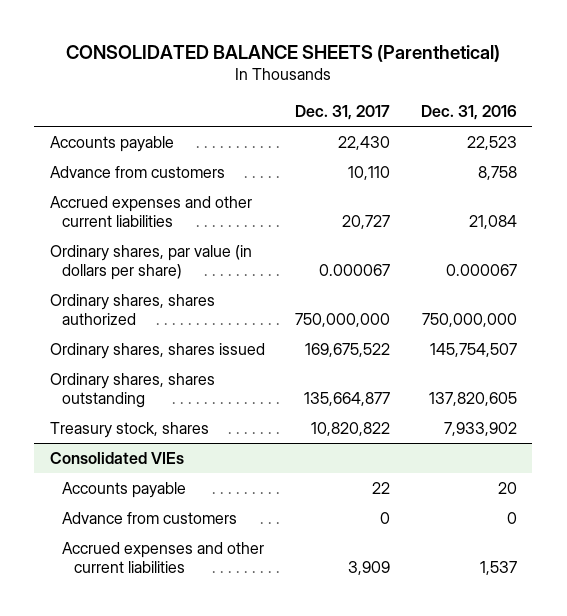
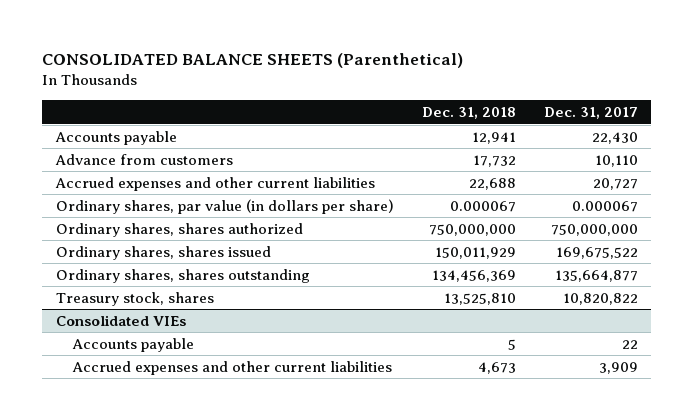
[421,104,518,120] Dec. 31, 2016 -> none
none -> [421,107,516,120] Dec. 31, 2018
[61,511,237,524] Advance from customers -> none

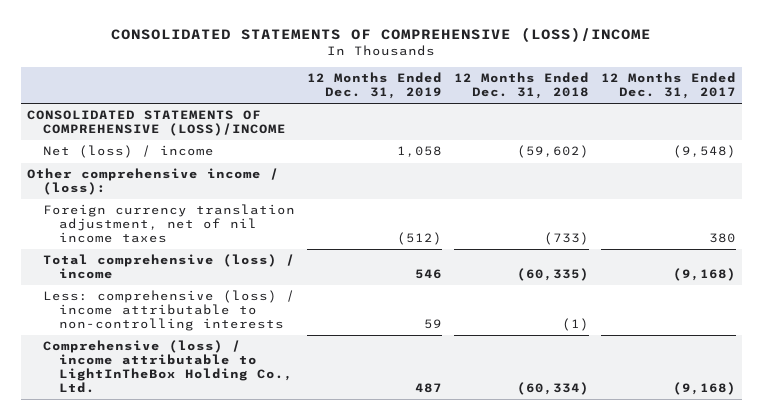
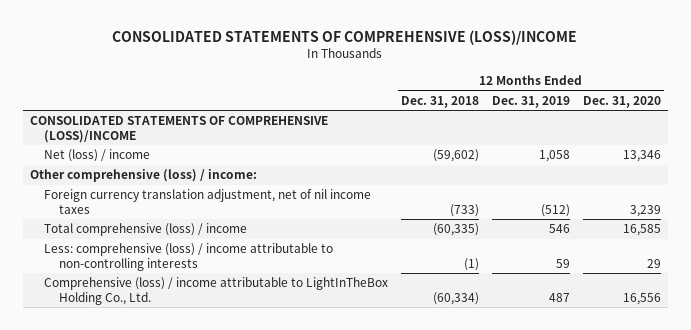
[600,72,736,99] 12 Months Ended Dec. 31, 2017 -> none
none -> [583,95,662,108] Dec. 31, 2020
[26,168,279,196] Other comprehensive income / (loss): -> [29,169,257,183] Other comprehensive (loss) / income:

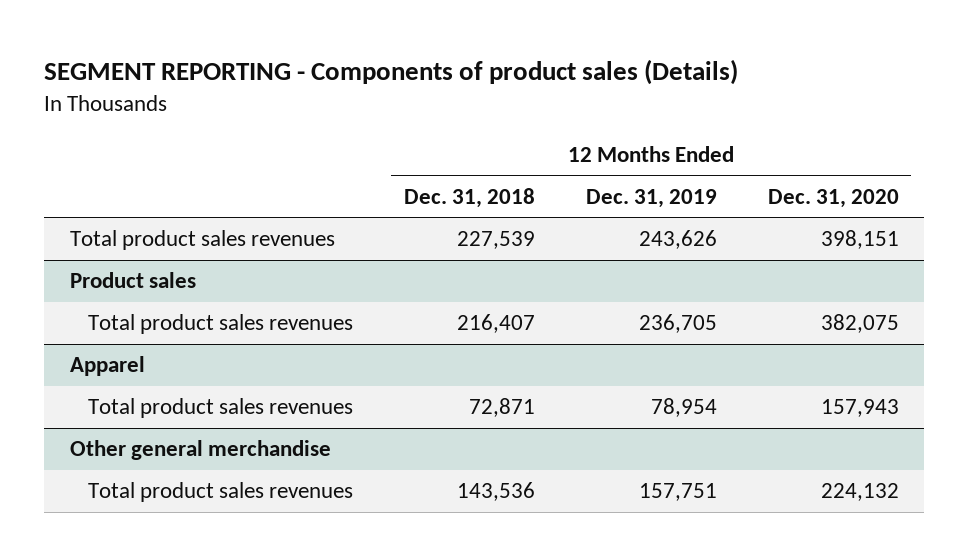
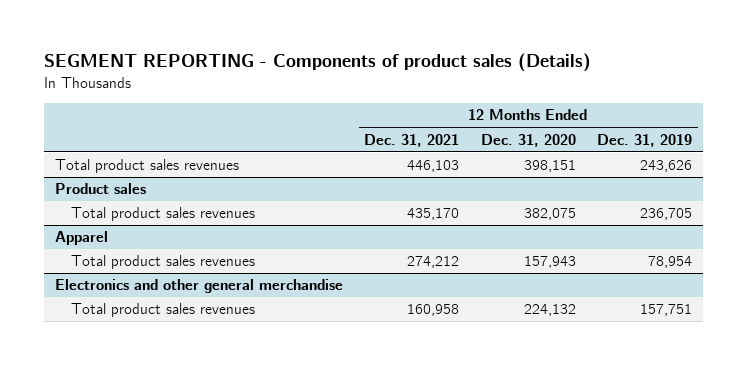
[404,187,536,208] Dec. 31, 2018 -> none
none -> [364,133,460,147] Dec. 31, 2021
[69,440,331,461] Other general merchandise -> [54,279,343,294] Electronics and other general merchandise

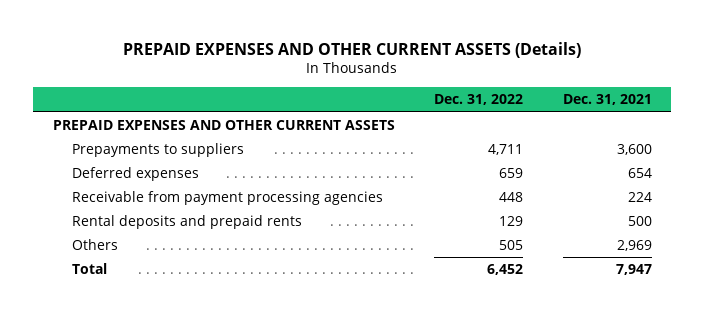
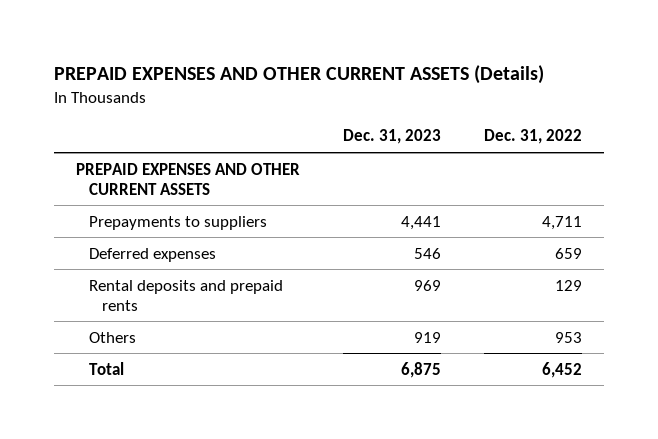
[562,94,652,106] Dec. 31, 2021 -> none
none -> [343,129,442,145] Dec. 31, 2023
[71,191,383,206] Receivable from payment processing agencies -> none
[499,240,524,251] 505 -> [555,331,583,343] 953

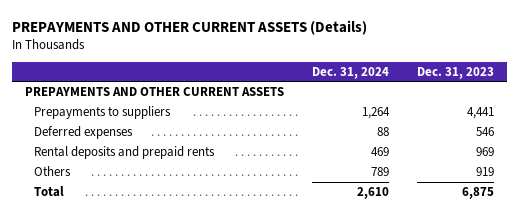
[54,65,545,85] PREPAID EXPENSES AND OTHER CURRENT ASSETS (Details) -> [11,19,367,35] PREPAYMENTS AND OTHER CURRENT ASSETS (Details)
[484,129,583,145] Dec. 31, 2022 -> none
none -> [311,66,389,79] Dec. 31, 2024
[75,162,300,195] PREPAID EXPENSES AND OTHER CURRENT ASSETS -> [25,87,285,97] PREPAYMENTS AND OTHER CURRENT ASSETS

